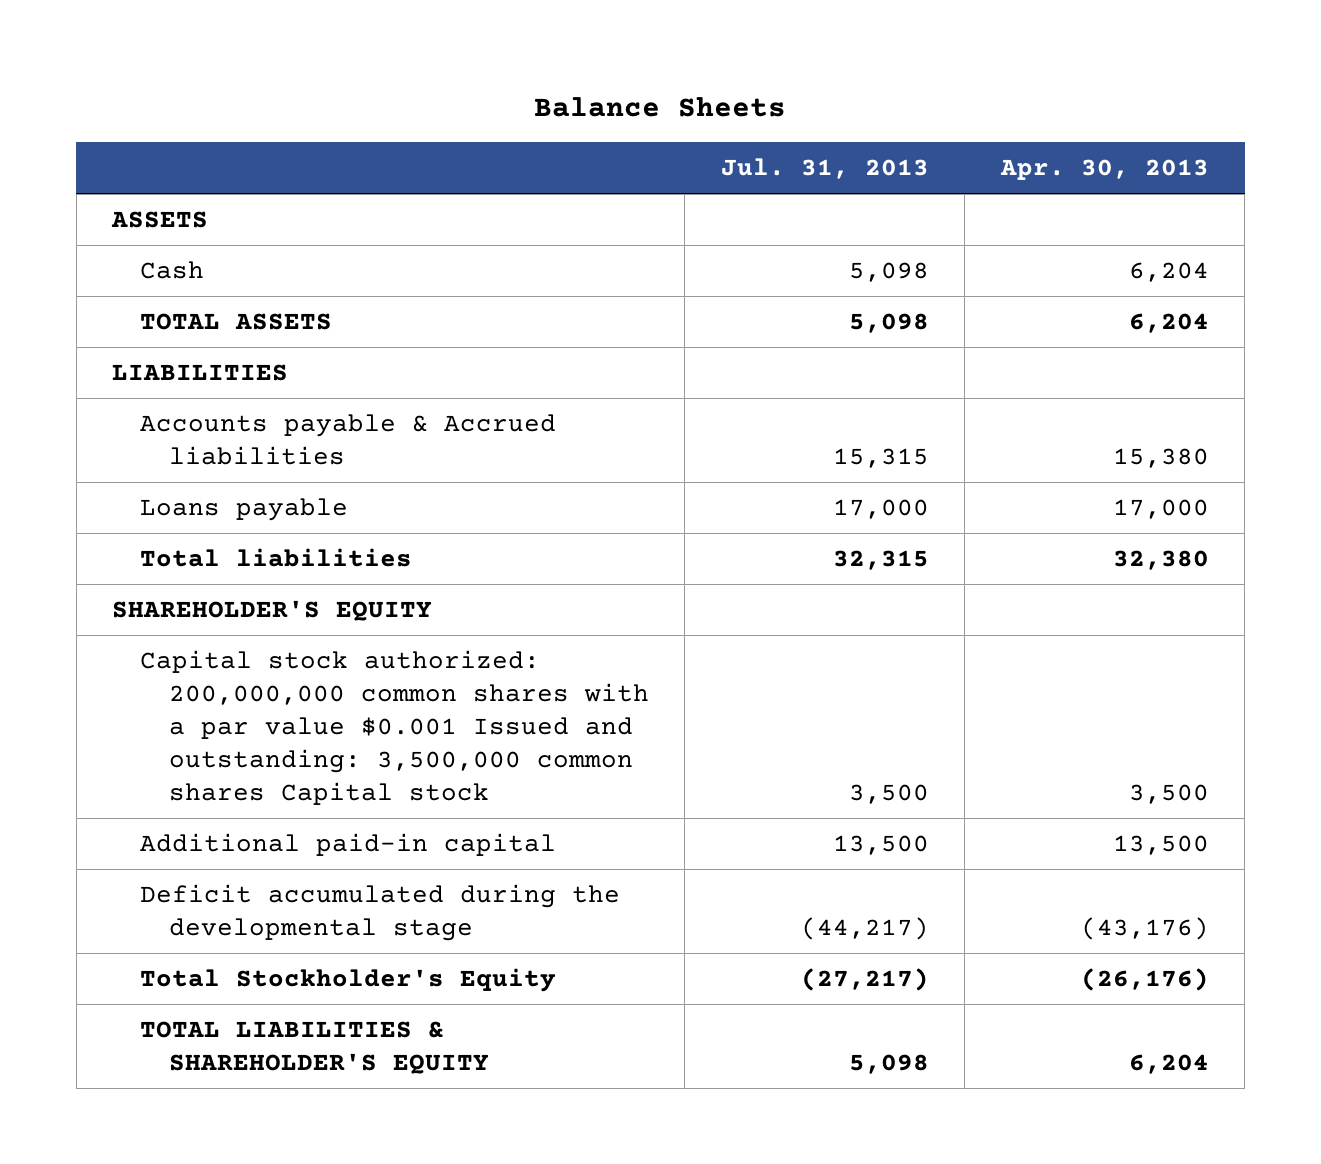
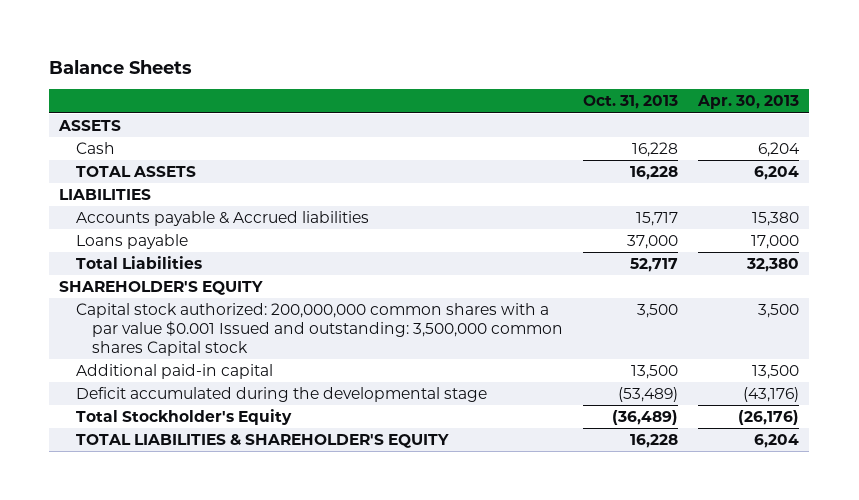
[720,158,929,180] Jul. 31, 2013 -> none
none -> [583,95,679,110] Oct. 31, 2013
[140,548,413,568] Total liabilities -> [75,256,202,270] Total Liabilities

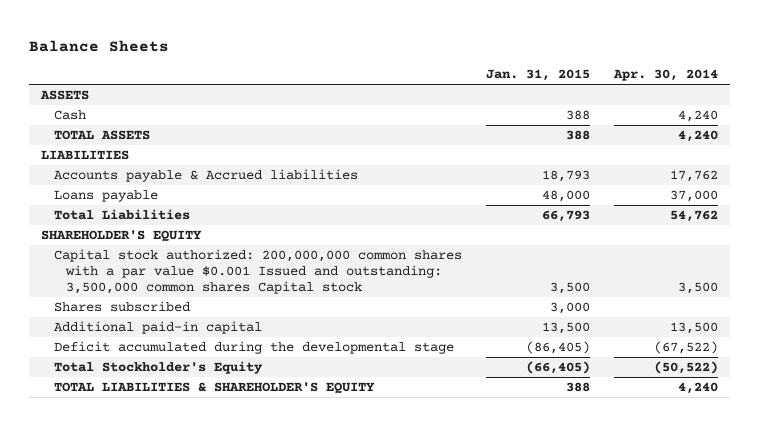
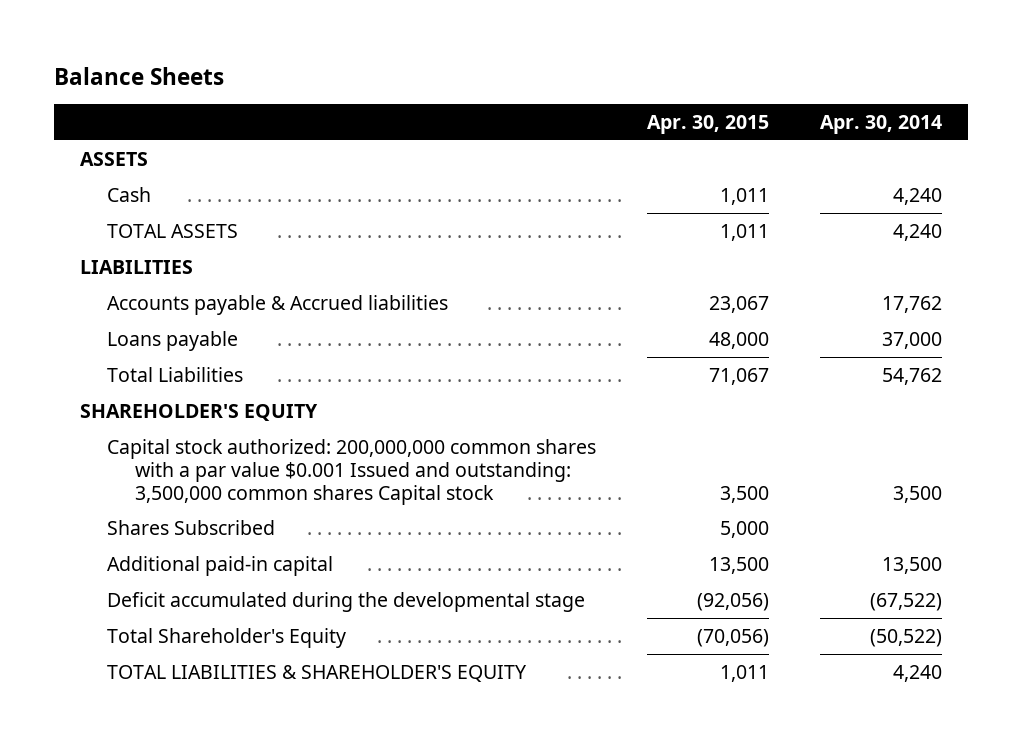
[485,69,590,82] Jan. 31, 2015 -> none
none -> [647,115,770,135] Apr. 30, 2015
[53,300,190,312] Shares subscribed -> [107,519,276,535] Shares Subscribed
[53,360,263,374] Total Stockholder's Equity -> [107,627,347,648] Total Shareholder's Equity

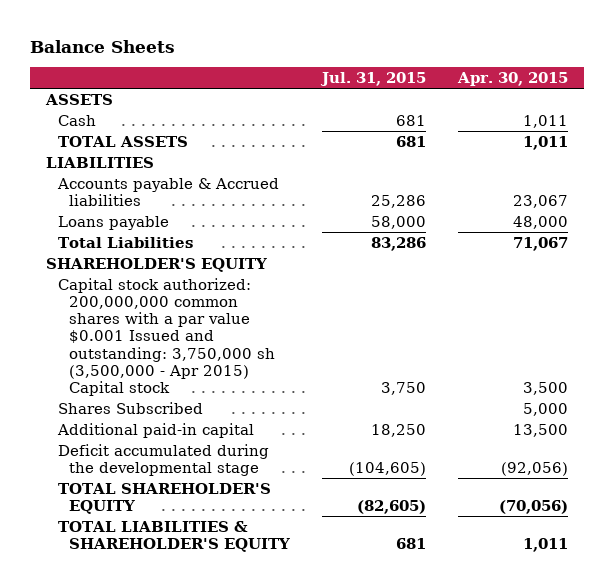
[820,115,943,135] Apr. 30, 2014 -> none
none -> [319,72,426,87] Jul. 31, 2015
[107,438,597,505] Capital stock authorized: 200,000,000 common shares with a par value $0.001 Issued and outstanding: 3,500,000 common shares Capital stock -> [57,277,276,397] Capital stock authorized: 200,000,000 common shares with a par value $0.001 Issued and outstanding: 3,750,000 sh (3,500,000 - Apr 2015) Capital stock
[107,627,347,648] Total Shareholder's Equity -> [57,482,271,515] TOTAL SHAREHOLDER'S EQUITY

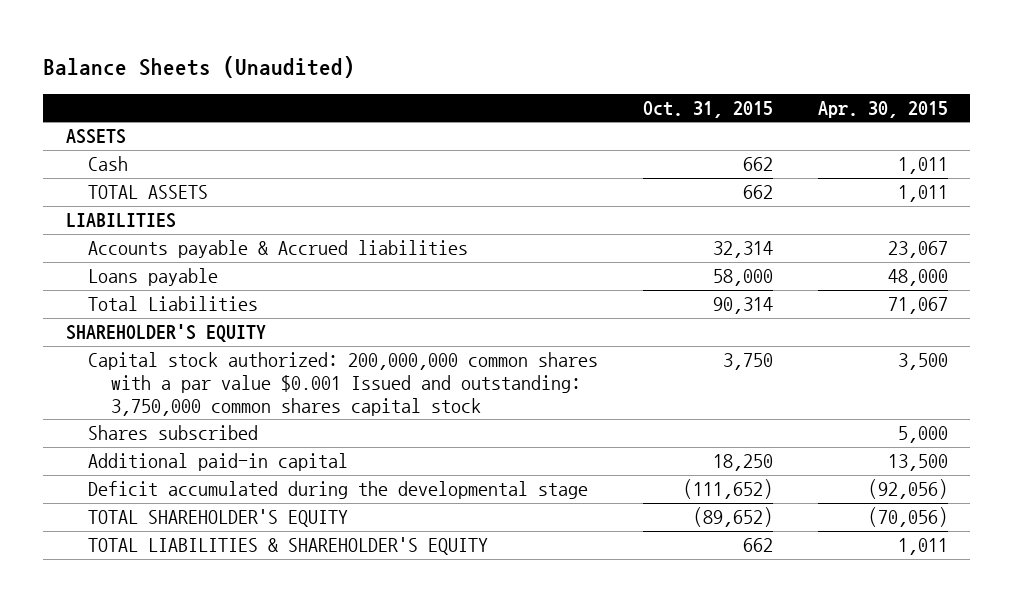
[30,39,176,53] Balance Sheets -> [43,55,356,78] Balance Sheets (Unaudited)
[319,72,426,87] Jul. 31, 2015 -> none
none -> [643,100,774,118] Oct. 31, 2015
[57,277,276,397] Capital stock authorized: 200,000,000 common shares with a par value $0.001 Issued and outstanding: 3,750,000 sh (3,500,000 - Apr 2015) Capital stock -> [88,352,599,416] Capital stock authorized: 200,000,000 common shares with a par value $0.001 Issued and outstanding: 3,750,000 common shares capital stock
[57,401,203,414] Shares Subscribed -> [88,425,259,441] Shares subscribed

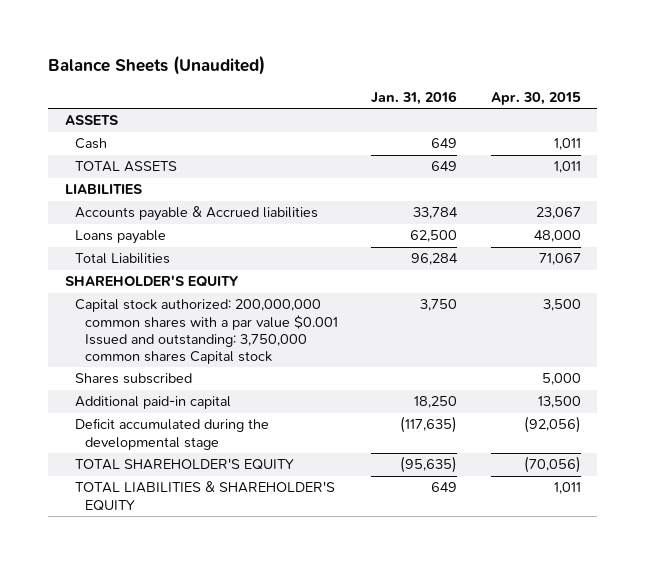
[643,100,774,118] Oct. 31, 2015 -> none
none -> [371,90,458,105] Jan. 31, 2016
[88,352,599,416] Capital stock authorized: 200,000,000 common shares with a par value $0.001 Issued and outstanding: 3,750,000 common shares capital stock -> [75,299,339,364] Capital stock authorized: 200,000,000 common shares with a par value $0.001 Issued and outstanding: 3,750,000 common shares Capital stock

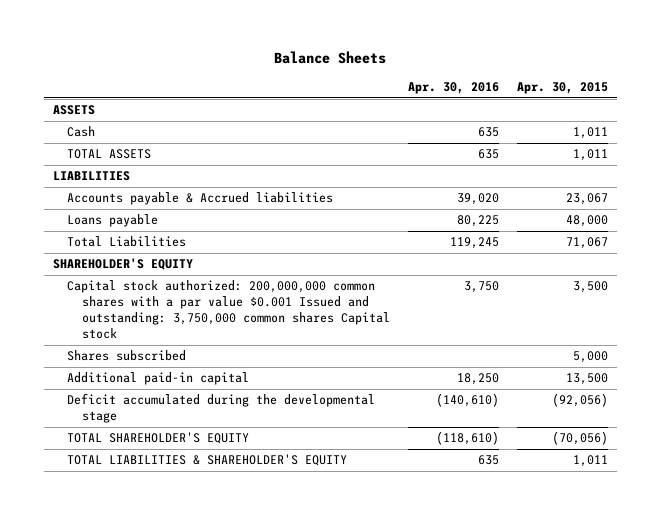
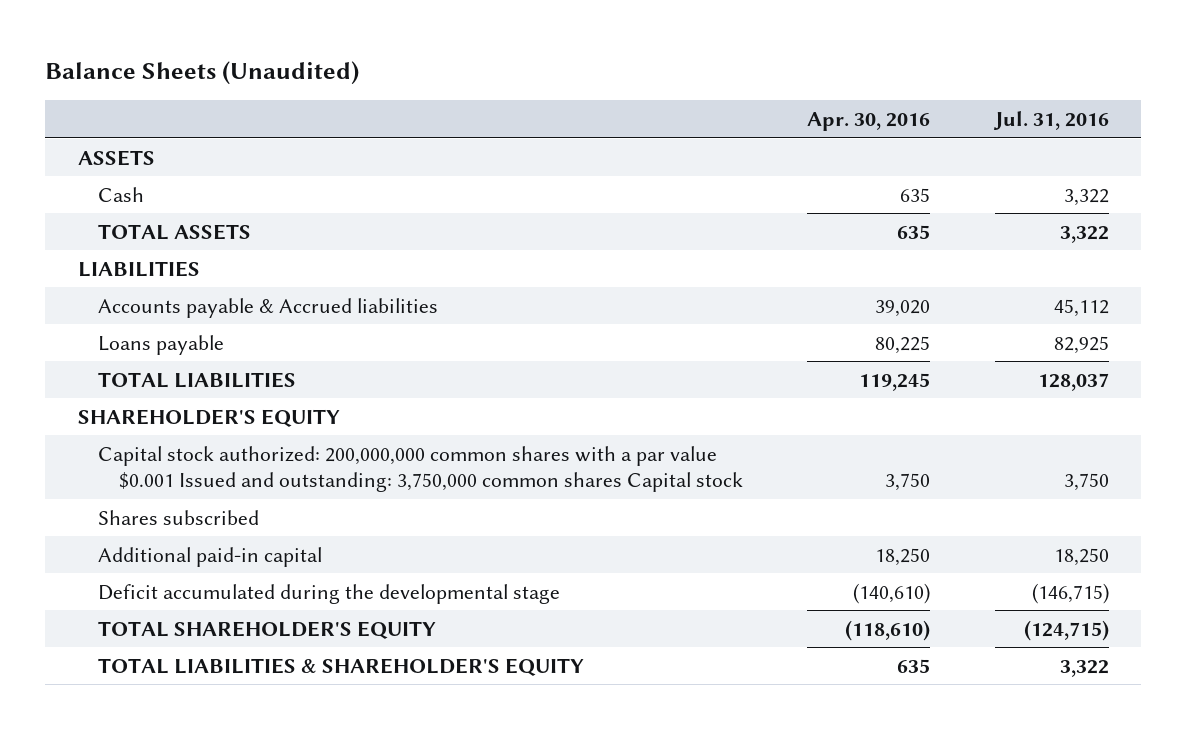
[274,51,387,65] Balance Sheets -> [45,60,360,85] Balance Sheets (Unaudited)
[517,82,609,95] Apr. 30, 2015 -> none
none -> [993,110,1110,130] Jul. 31, 2016
[67,236,187,248] Total Liabilities -> [98,371,297,388] TOTAL LIABILITIES

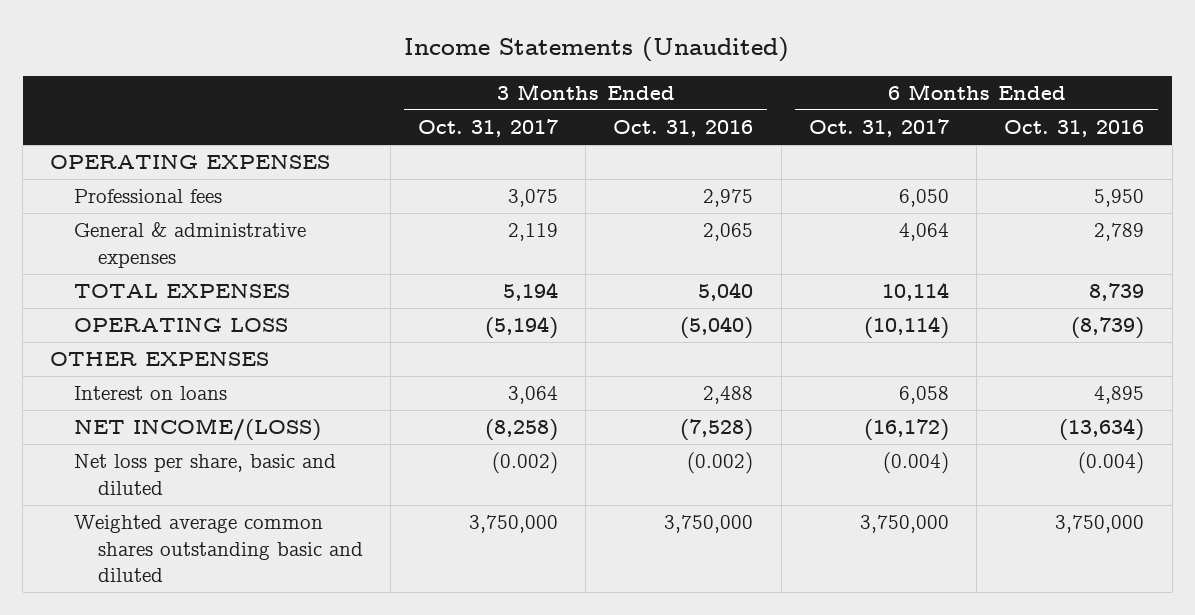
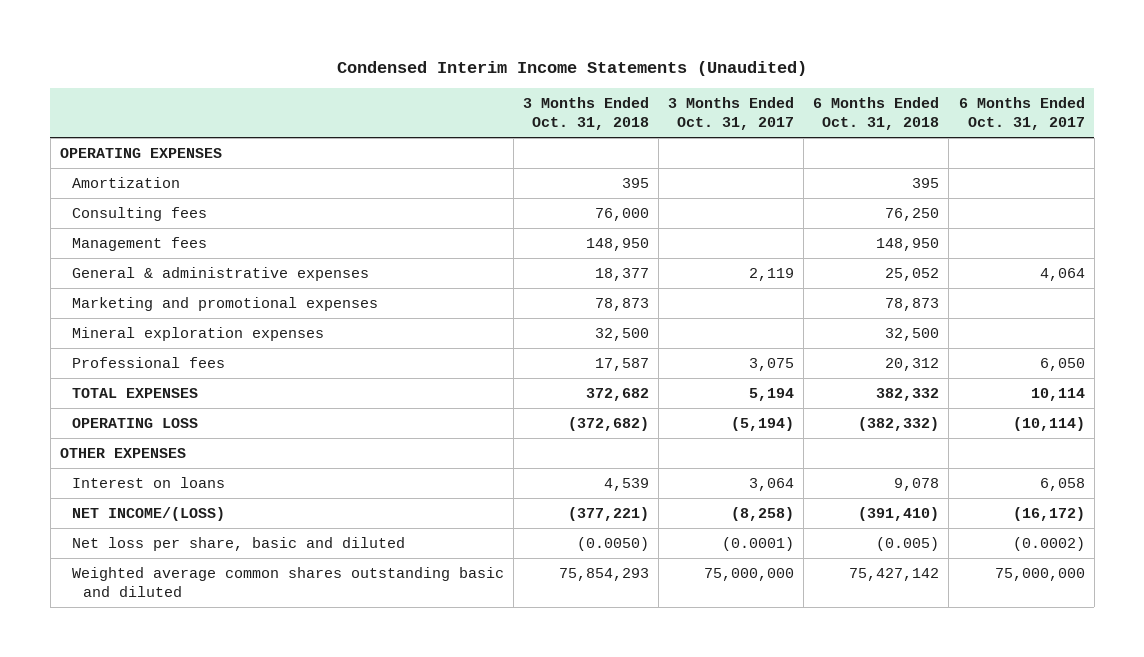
[404,36,790,62] Income Statements (Unaudited) -> [337,61,808,77] Condensed Interim Income Statements (Unaudited)
[613,120,754,138] Oct. 31, 2016 -> none
[1004,120,1145,138] Oct. 31, 2016 -> none
none -> [522,97,649,131] 3 Months Ended Oct. 31, 2018
none -> [813,97,940,131] 6 Months Ended Oct. 31, 2018
none -> [71,177,180,189] Amortization
none -> [71,207,207,222] Consulting fees
none -> [71,237,207,252] Management fees
none -> [71,297,378,312] Marketing and promotional expenses
none -> [71,327,324,342] Mineral exploration expenses
[73,189,222,204] Professional fees -> [71,357,225,369] Professional fees
[491,452,558,475] (0.002) -> [722,537,795,552] (0.0001)
[882,452,949,475] (0.004) -> [1012,537,1085,552] (0.0002)
[468,515,558,534] 3,750,000 -> [704,568,795,582] 75,000,000
[859,515,949,534] 3,750,000 -> [994,568,1085,582] 75,000,000

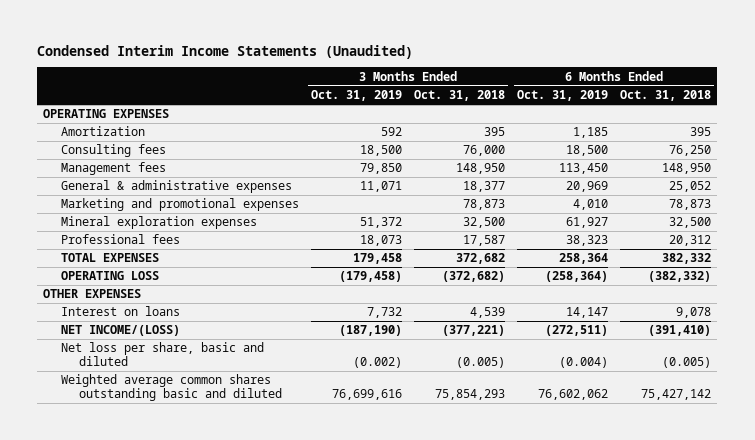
[668,97,795,131] 3 Months Ended Oct. 31, 2017 -> none
[958,97,1085,131] 6 Months Ended Oct. 31, 2017 -> none
none -> [311,90,403,102] Oct. 31, 2019
none -> [517,90,609,102] Oct. 31, 2019
[576,537,649,552] (0.0050) -> [456,357,506,369] (0.005)

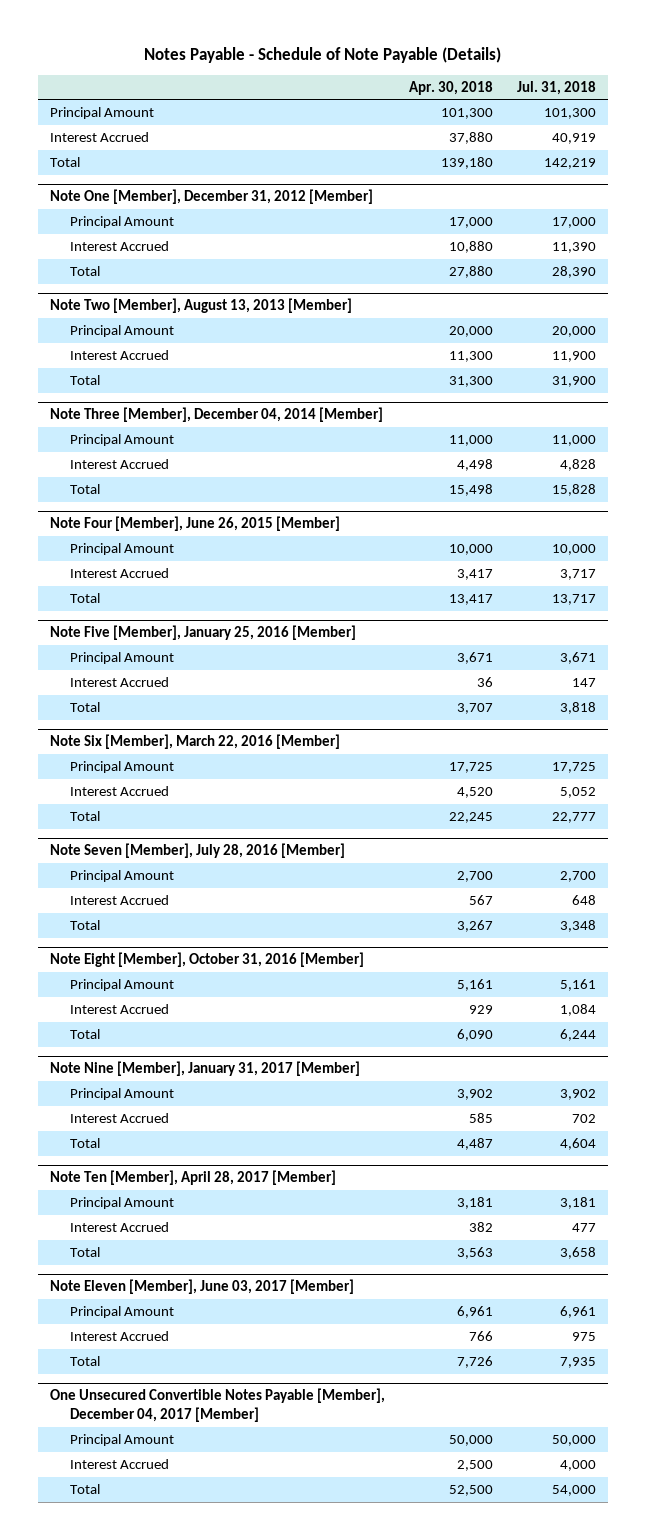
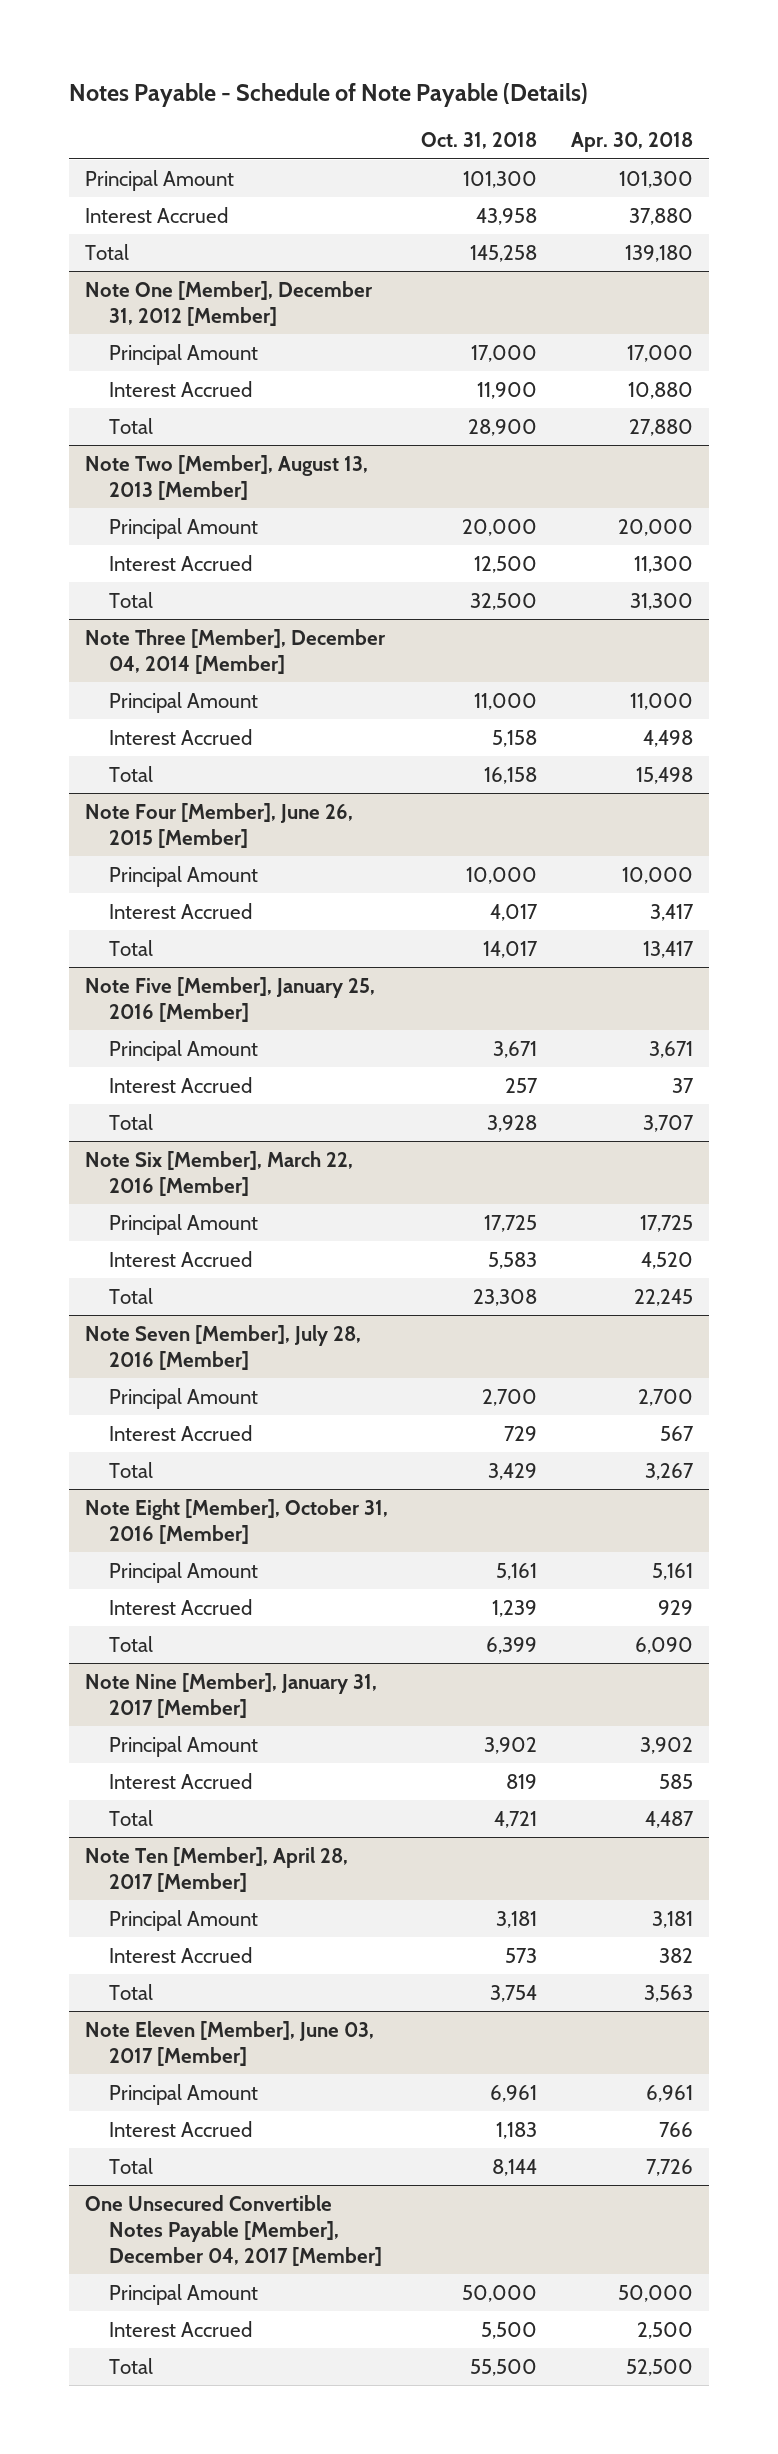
[516,80,596,95] Jul. 31, 2018 -> none
none -> [421,132,538,150] Oct. 31, 2018
[476,677,493,688] 36 -> [671,1077,694,1093] 37

